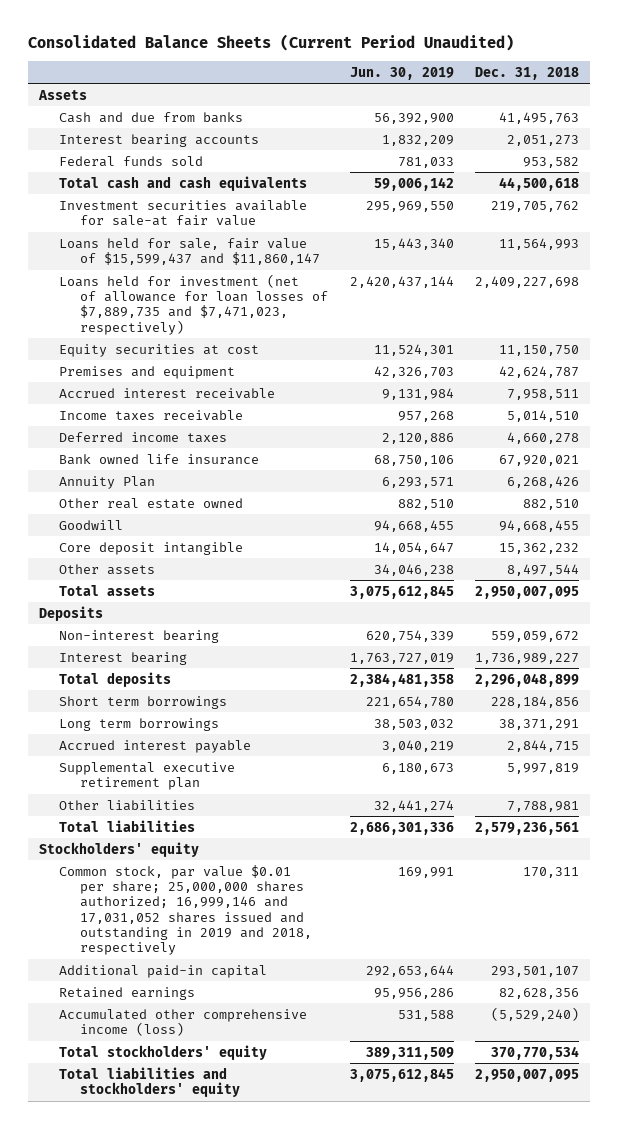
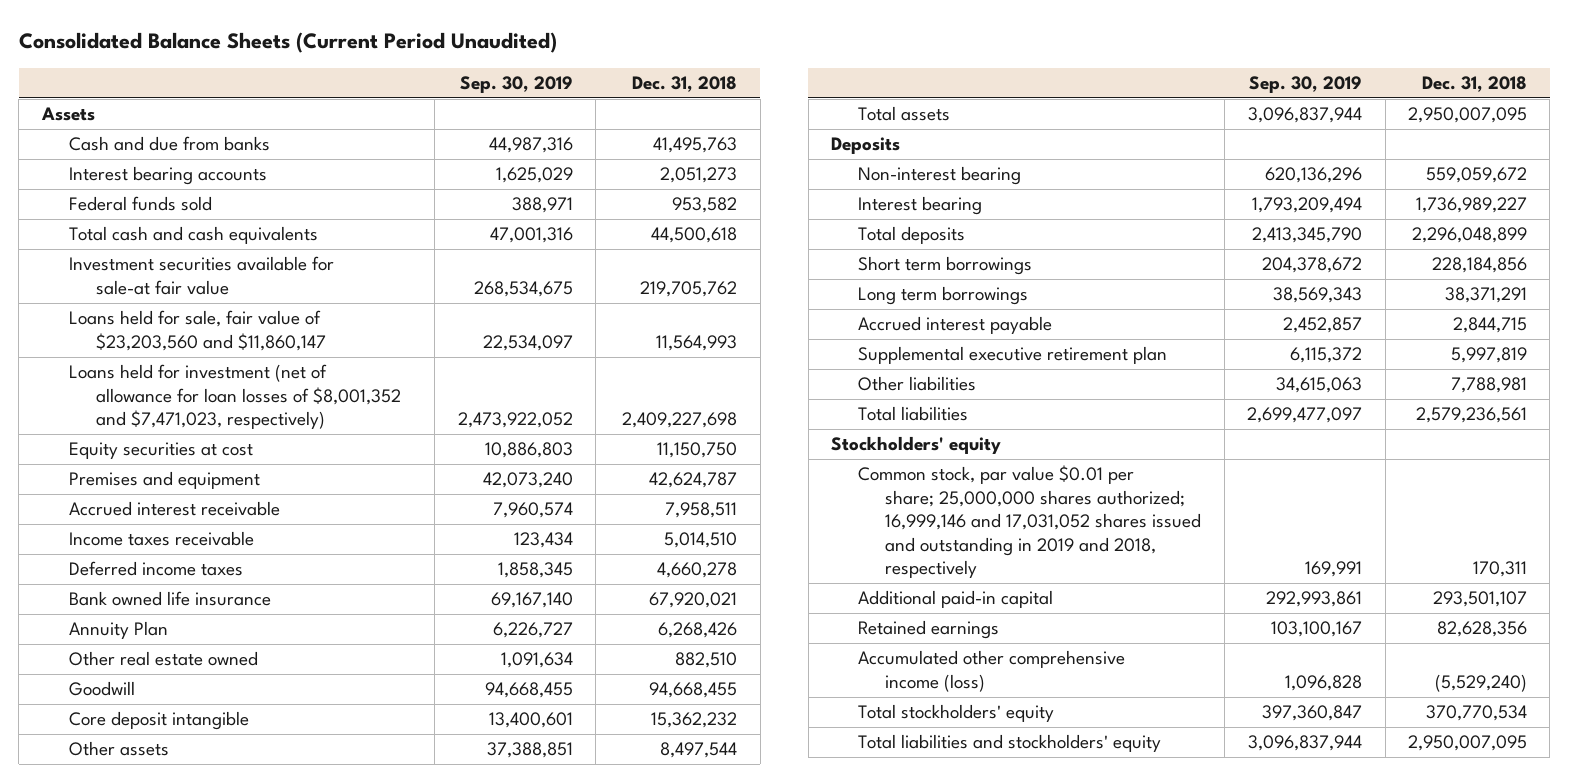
[349,66,454,80] Jun. 30, 2019 -> none
none -> [459,76,573,94] Sep. 30, 2019
[59,237,321,266] Loans held for sale, fair value of $15,599,437 and $11,860,147 -> [68,310,326,351] Loans held for sale, fair value of $23,203,560 and $11,860,147
[59,273,329,335] Loans held for investment (net of allowance for loan losses of $7,889,735 and $7,471,023, respectively) -> [68,364,401,430] Loans held for investment (net of allowance for loan losses of $8,001,352 and $7,471,023, respectively)

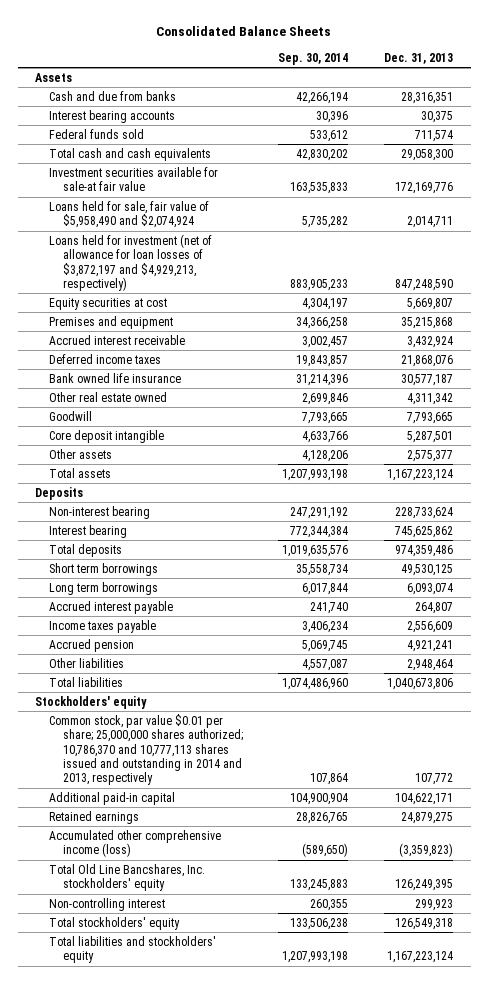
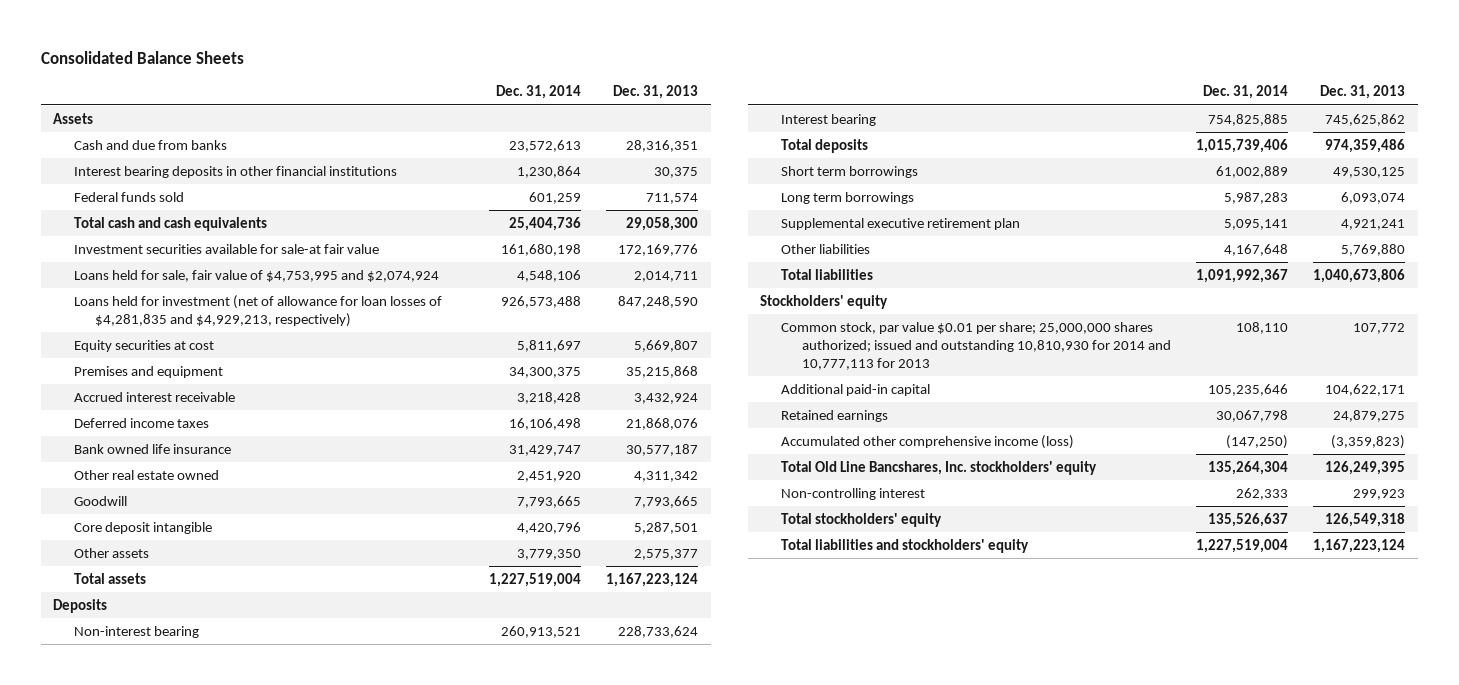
[278,52,349,65] Sep. 30, 2014 -> none
none -> [496,85,582,100] Dec. 31, 2014
[49,109,176,123] Interest bearing accounts -> [74,165,398,178] Interest bearing deposits in other financial institutions
[49,200,210,229] Loans held for sale, fair value of $5,958,490 and $2,074,924 -> [74,269,440,282] Loans held for sale, fair value of $4,753,995 and $2,074,924
[49,233,213,291] Loans held for investment (net of allowance for loan losses of $3,872,197 and $4,929,213, respectively) -> [74,294,443,327] Loans held for investment (net of allowance for loan losses of $4,281,835 and $4,929,213, respectively)
[49,600,174,614] Accrued interest payable -> none
[49,619,157,633] Income taxes payable -> none
[49,638,135,652] Accrued pension -> [781,217,1021,230] Supplemental executive retirement plan
[406,658,453,671] 2,948,464 -> [1341,243,1406,256] 5,769,880
[49,713,243,786] Common stock, par value $0.01 per share; 25,000,000 shares authorized; 10,786,370 and 10,777,113 shares issued and outstanding in 2014 and 2013, respectively -> [781,321,1172,370] Common stock, par value $0.01 per share; 25,000,000 shares authorized; issued and outstanding 10,810,930 for 2014 and 10,777,113 for 2013

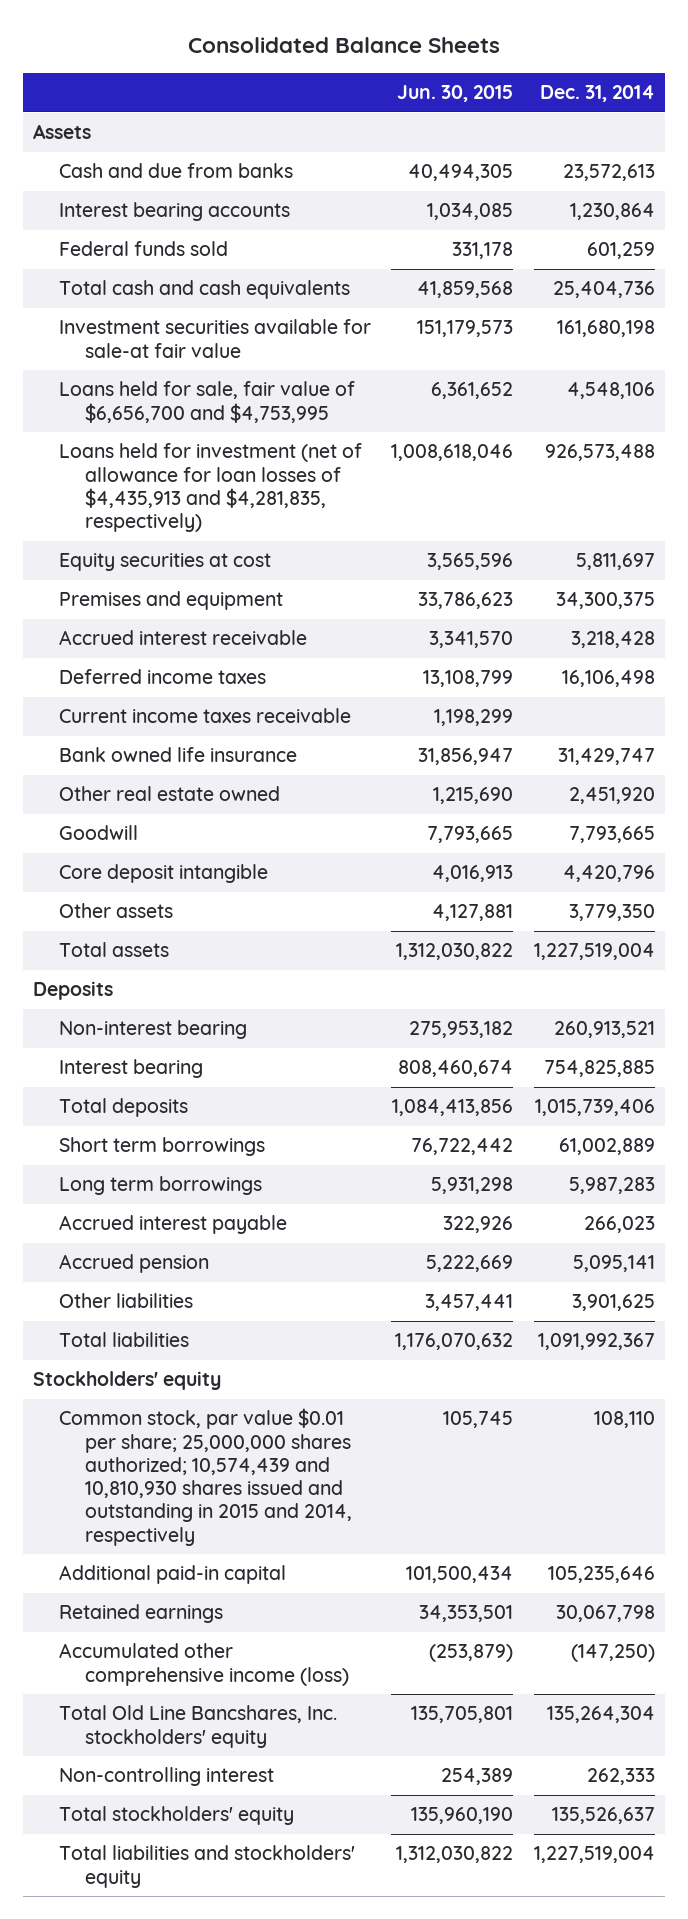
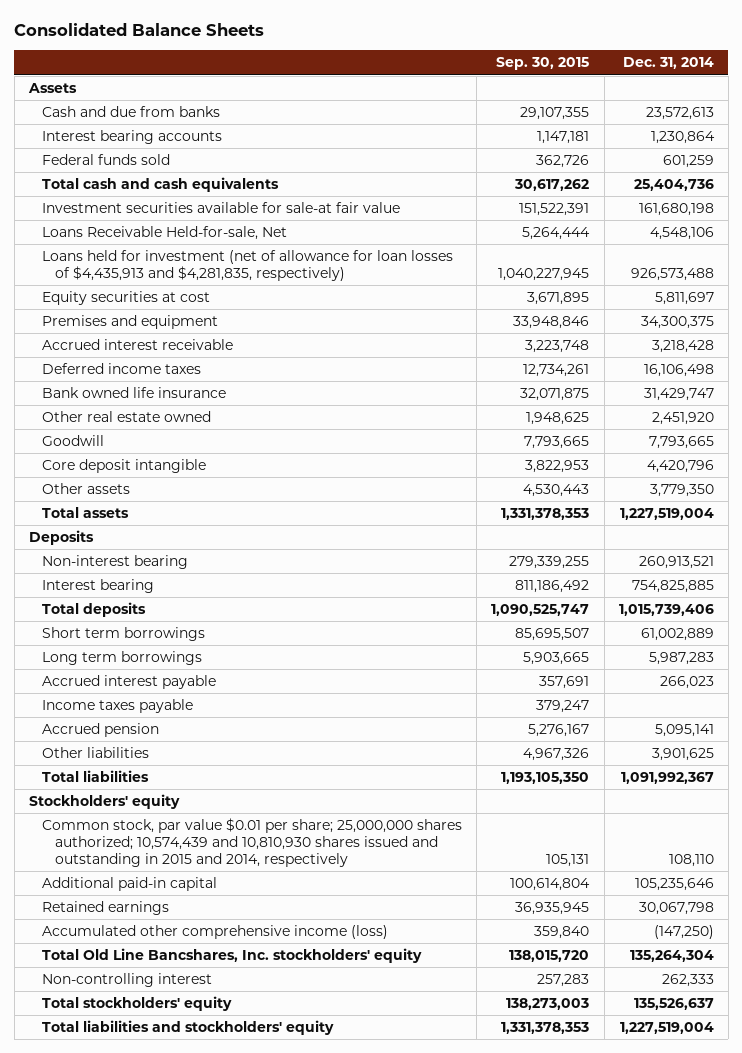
[397,85,514,103] Jun. 30, 2015 -> none
none -> [496,57,590,71] Sep. 30, 2015
[58,381,355,423] Loans held for sale, fair value of $6,656,700 and $4,753,995 -> [42,226,288,241] Loans Receivable Held-for-sale, Net
[58,708,351,724] Current income taxes receivable -> none
none -> [42,699,194,714] Income taxes payable

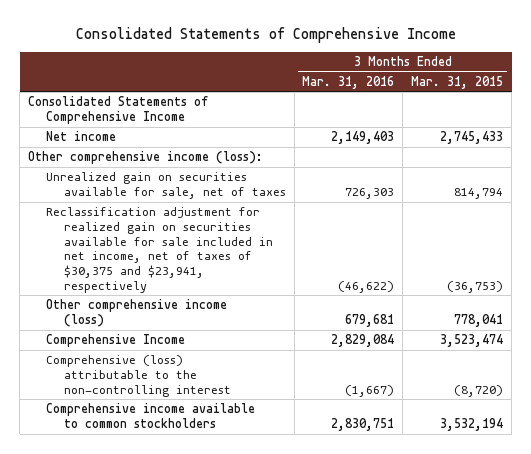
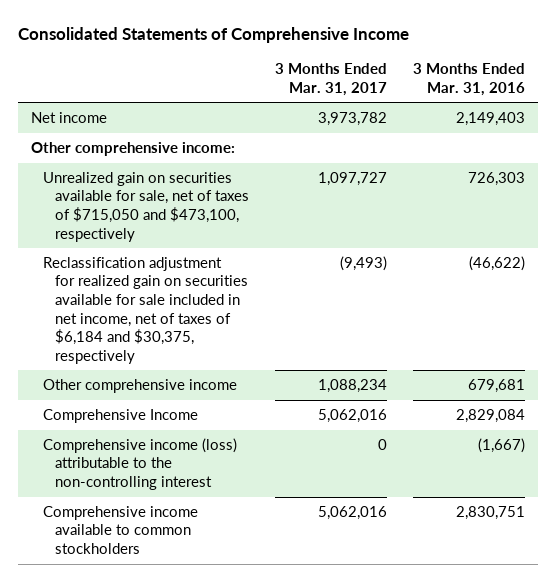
[411,75,504,89] Mar. 31, 2015 -> none
none -> [275,63,388,96] 3 Months Ended Mar. 31, 2017
[27,96,208,124] Consolidated Statements of Comprehensive Income -> none
[27,151,263,165] Other comprehensive income (loss): -> [30,141,235,156] Other comprehensive income:
[45,172,286,199] Unrealized gain on securities available for sale, net of taxes -> [43,171,250,242] Unrealized gain on securities available for sale, net of taxes of $715,050 and $473,100, respectively
[45,207,273,293] Reclassification adjustment for realized gain on securities available for sale included in net income, net of taxes of $30,375 and $23,941, respectively -> [43,256,249,364] Reclassification adjustment for realized gain on securities available for sale included in net income, net of taxes of $6,184 and $30,375, respectively
[45,299,227,327] Other comprehensive income (loss) -> [43,378,238,393] Other comprehensive income
[45,355,231,397] Comprehensive (loss) attributable to the non-controlling interest -> [43,437,238,491] Comprehensive income (loss) attributable to the non-controlling interest

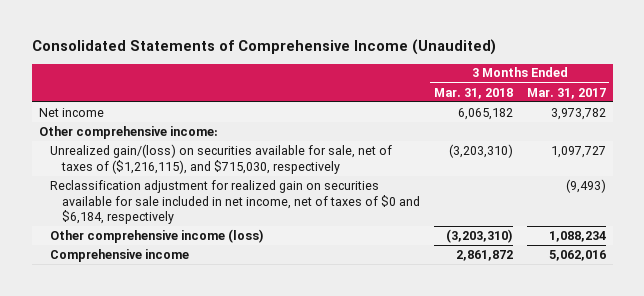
[17,27,409,44] Consolidated Statements of Comprehensive Income -> [31,38,496,55] Consolidated Statements of Comprehensive Income (Unaudited)
[413,63,526,96] 3 Months Ended Mar. 31, 2016 -> none
none -> [433,87,513,99] Mar. 31, 2018
[43,408,199,423] Comprehensive Income -> none
[43,437,238,491] Comprehensive income (loss) attributable to the non-controlling interest -> none
[43,171,250,242] Unrealized gain on securities available for sale, net of taxes of $715,050 and $473,100, respectively -> [50,143,393,174] Unrealized gain/(loss) on securities available for sale, net of taxes of ($1,216,115), and $715,030, respectively
[43,256,249,364] Reclassification adjustment for realized gain on securities available for sale included in net income, net of taxes of $6,184 and $30,375, respectively -> [50,179,420,225] Reclassification adjustment for realized gain on securities available for sale included in net income, net of taxes of $0 and $6,184, respectively
[43,378,238,393] Other comprehensive income -> [50,228,265,243] Other comprehensive income (loss)
[43,505,199,555] Comprehensive income available to common stockholders -> [50,248,190,262] Comprehensive income

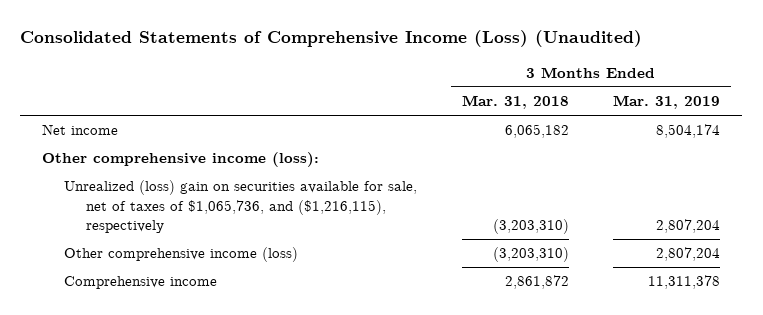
[31,38,496,55] Consolidated Statements of Comprehensive Income (Unaudited) -> [20,30,643,48] Consolidated Statements of Comprehensive Income (Loss) (Unaudited)
[526,87,606,99] Mar. 31, 2017 -> none
none -> [613,95,721,110] Mar. 31, 2019
[50,179,420,225] Reclassification adjustment for realized gain on securities available for sale included in net income, net of taxes of $0 and $6,184, respectively -> none
[38,125,218,139] Other comprehensive income: -> [42,152,320,168] Other comprehensive income (loss):
[50,143,393,174] Unrealized gain/(loss) on securities available for sale, net of taxes of ($1,216,115), and $715,030, respectively -> [64,180,418,233] Unrealized (loss) gain on securities available for sale, net of taxes of $1,065,736, and ($1,216,115), respectively

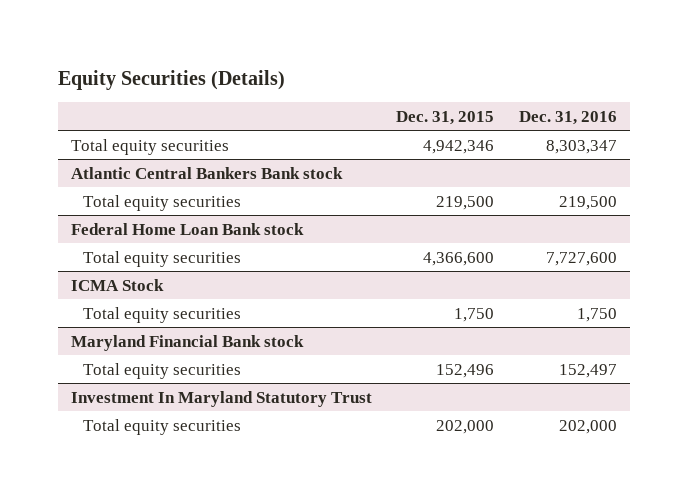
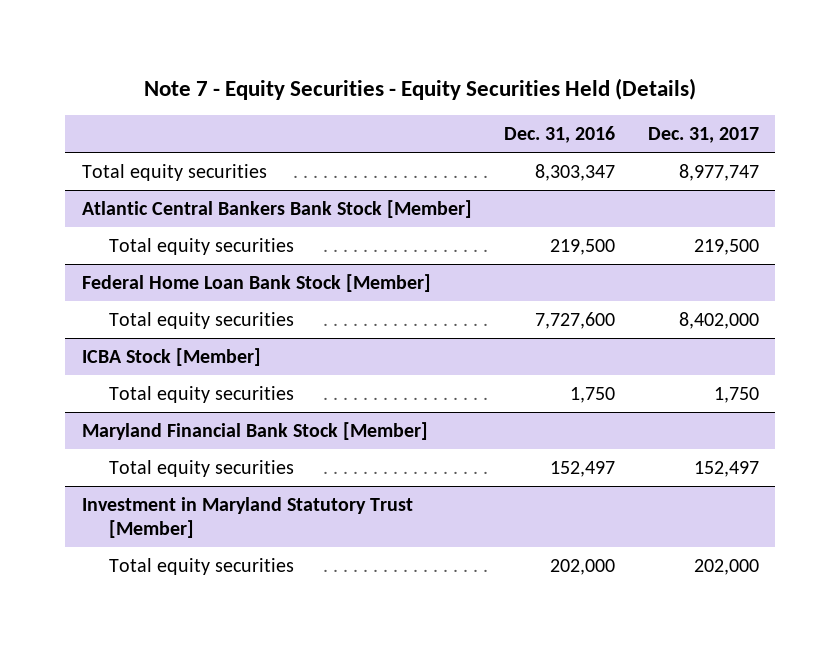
[58,69,286,90] Equity Securities (Details) -> [144,77,697,100] Note 7 - Equity Securities - Equity Securities Held (Details)
[396,110,495,125] Dec. 31, 2015 -> none
none -> [647,127,759,144] Dec. 31, 2017
[70,166,343,179] Atlantic Central Bankers Bank stock -> [81,199,472,218] Atlantic Central Bankers Bank Stock [Member]
[70,222,304,235] Federal Home Loan Bank stock -> [81,273,431,292] Federal Home Loan Bank Stock [Member]
[70,278,164,291] ICMA Stock -> none
none -> [81,347,261,366] ICBA Stock [Member]
[70,334,304,351] Maryland Financial Bank stock -> [81,421,428,440] Maryland Financial Bank Stock [Member]
[70,390,372,407] Investment In Maryland Statutory Trust -> [81,496,413,538] Investment in Maryland Statutory Trust [Member]

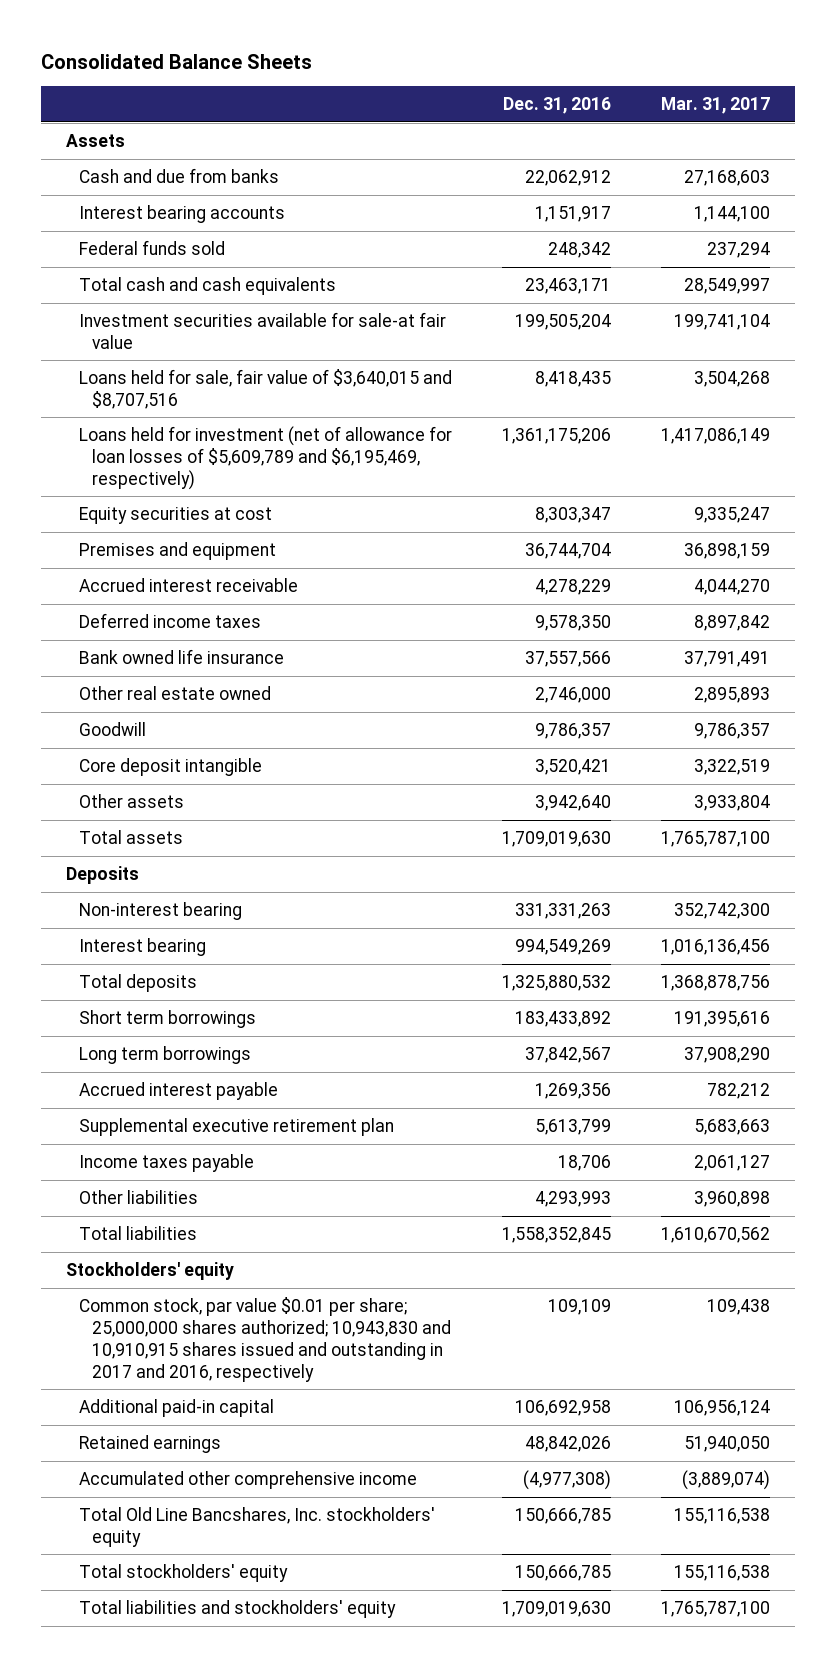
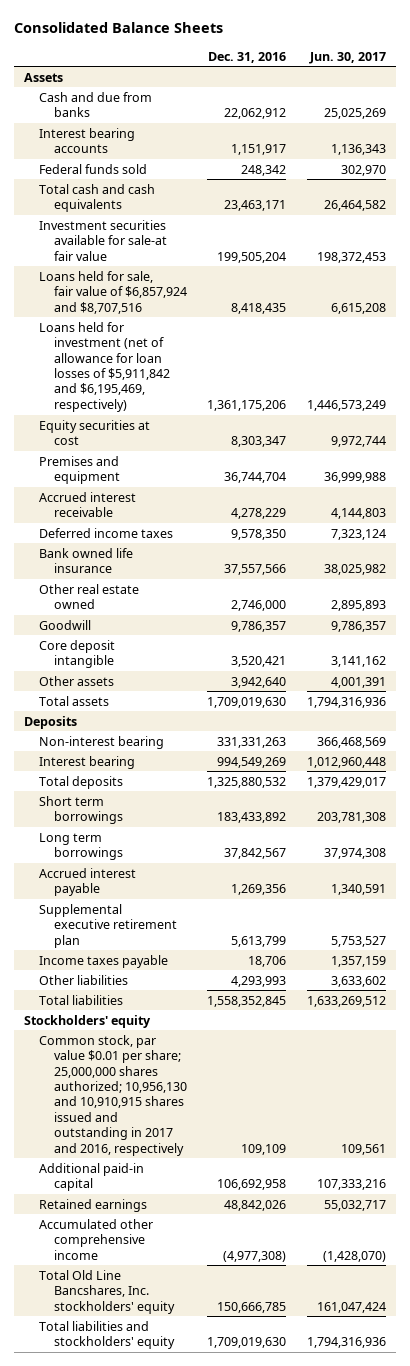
[660,97,770,115] Mar. 31, 2017 -> none
none -> [308,51,386,64] Jun. 30, 2017
[78,369,452,409] Loans held for sale, fair value of $3,640,015 and $8,707,516 -> [39,270,188,314] Loans held for sale, fair value of $6,857,924 and $8,707,516
[78,426,452,490] Loans held for investment (net of allowance for loan losses of $5,609,789 and $6,195,469, respectively) -> [39,321,171,412] Loans held for investment (net of allowance for loan losses of $5,911,842 and $6,195,469, respectively)
[78,1297,451,1382] Common stock, par value $0.01 per share; 25,000,000 shares authorized; 10,943,830 and 10,910,915 shares issued and outstanding in 2017 and 2016, respectively -> [39,1034,188,1156] Common stock, par value $0.01 per share; 25,000,000 shares authorized; 10,956,130 and 10,910,915 shares issued and outstanding in 2017 and 2016, respectively
[78,1564,288,1583] Total stockholders' equity -> none

